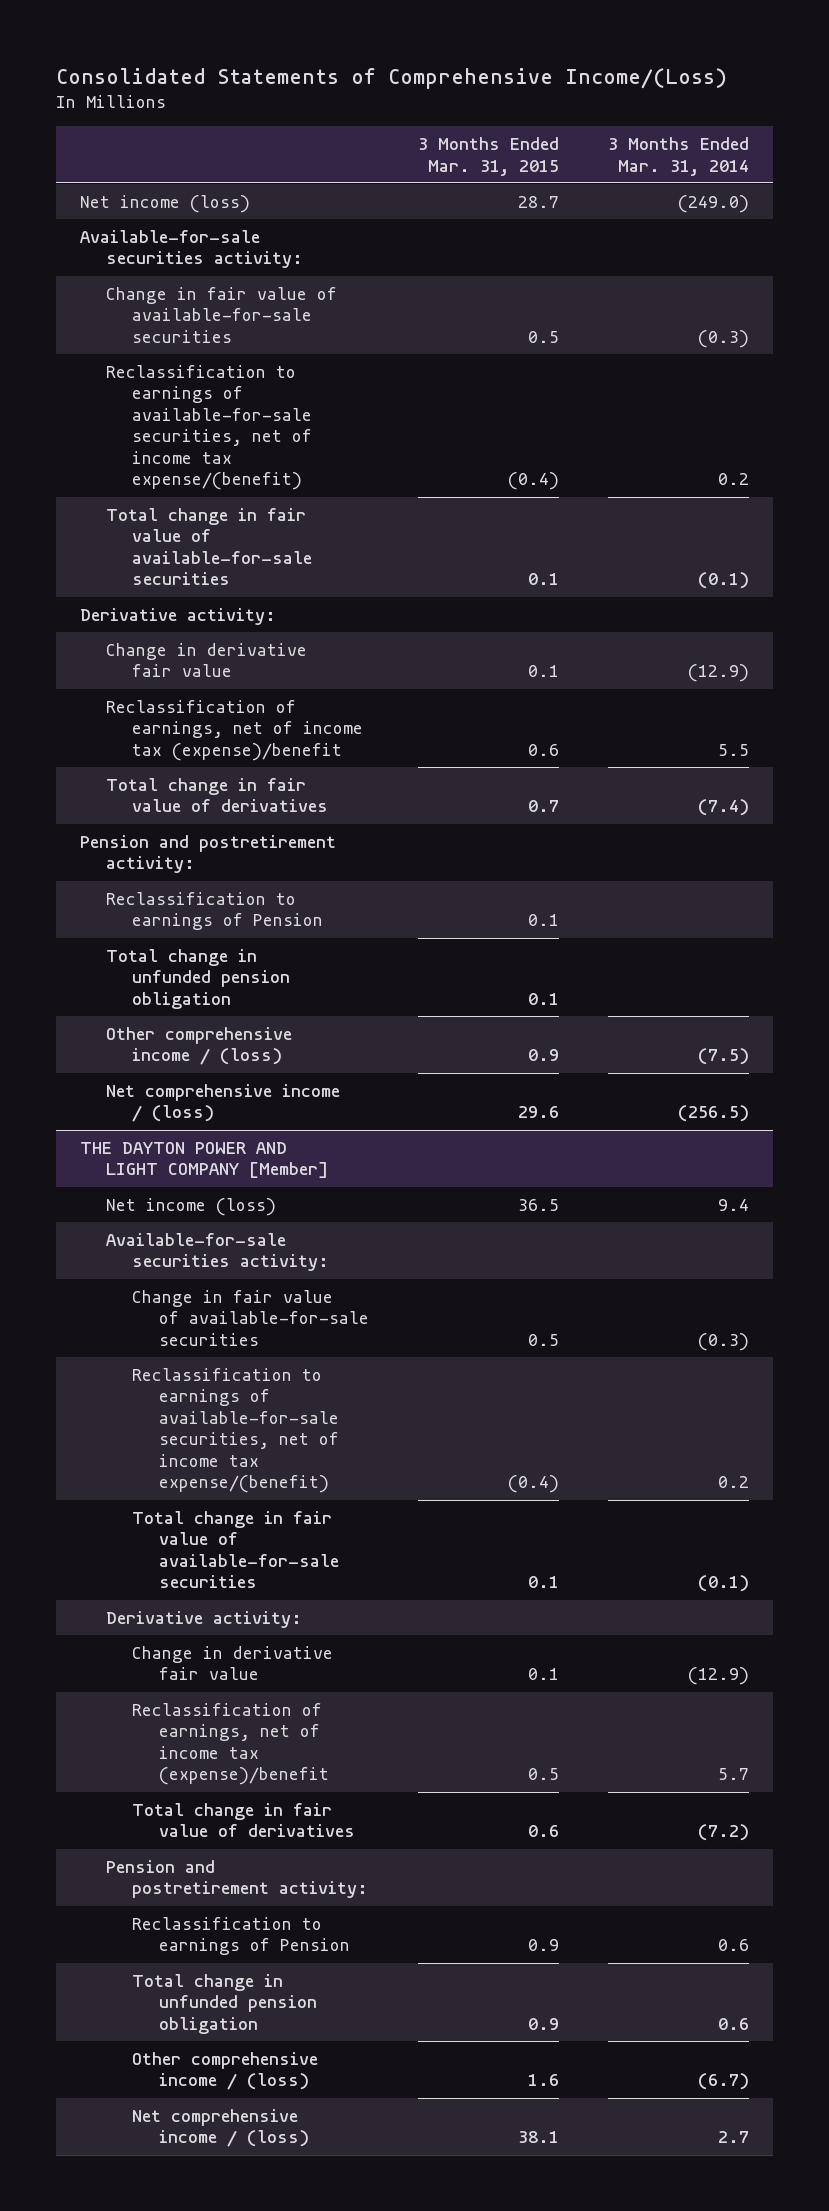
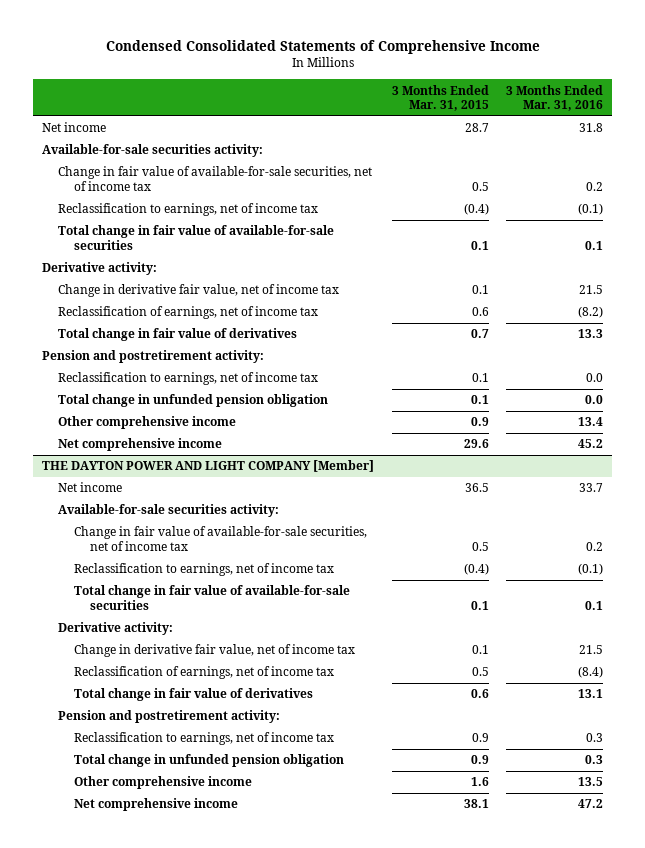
[55,67,727,89] Consolidated Statements of Comprehensive Income/(Loss) -> [105,40,540,55] Condensed Consolidated Statements of Comprehensive Income
[607,137,749,176] 3 Months Ended Mar. 31, 2014 -> none
none -> [506,84,604,112] 3 Months Ended Mar. 31, 2016
[80,194,251,213] Net income (loss) -> [41,122,106,133] Net income
[106,286,338,343] Change in fair value of available-for-sale securities -> [57,166,372,191] Change in fair value of available-for-sale securities, net of income tax
[106,364,313,491] Reclassification to earnings of available-for-sale securities, net of income tax expense/(benefit) -> [57,203,318,217] Reclassification to earnings, net of income tax
[106,642,308,678] Change in derivative fair value -> [57,284,339,298] Change in derivative fair value, net of income tax
[106,699,364,761] Reclassification of earnings, net of income tax (expense)/benefit -> [57,306,318,320] Reclassification of earnings, net of income tax
[106,891,324,931] Reclassification to earnings of Pension -> [57,372,318,386] Reclassification to earnings, net of income tax
[106,1026,293,1066] Other comprehensive income / (loss) -> [57,416,236,430] Other comprehensive income
[106,1083,341,1123] Net comprehensive income / (loss) -> [57,438,222,452] Net comprehensive income
[106,1197,277,1216] Net income (loss) -> [57,482,122,493] Net income
[132,1289,369,1346] Change in fair value of available-for-sale securities -> [74,526,368,551] Change in fair value of available-for-sale securities, net of income tax
[132,1367,339,1494] Reclassification to earnings of available-for-sale securities, net of income tax expense/(benefit) -> [74,563,335,577] Reclassification to earnings, net of income tax
[132,1645,334,1681] Change in derivative fair value -> [74,644,356,658] Change in derivative fair value, net of income tax
[132,1702,329,1786] Reclassification of earnings, net of income tax (expense)/benefit -> [74,666,335,680] Reclassification of earnings, net of income tax
[132,1916,350,1956] Reclassification to earnings of Pension -> [74,732,335,746] Reclassification to earnings, net of income tax
[132,2051,319,2091] Other comprehensive income / (loss) -> [74,776,253,790] Other comprehensive income
[132,2108,309,2148] Net comprehensive income / (loss) -> [74,798,239,812] Net comprehensive income

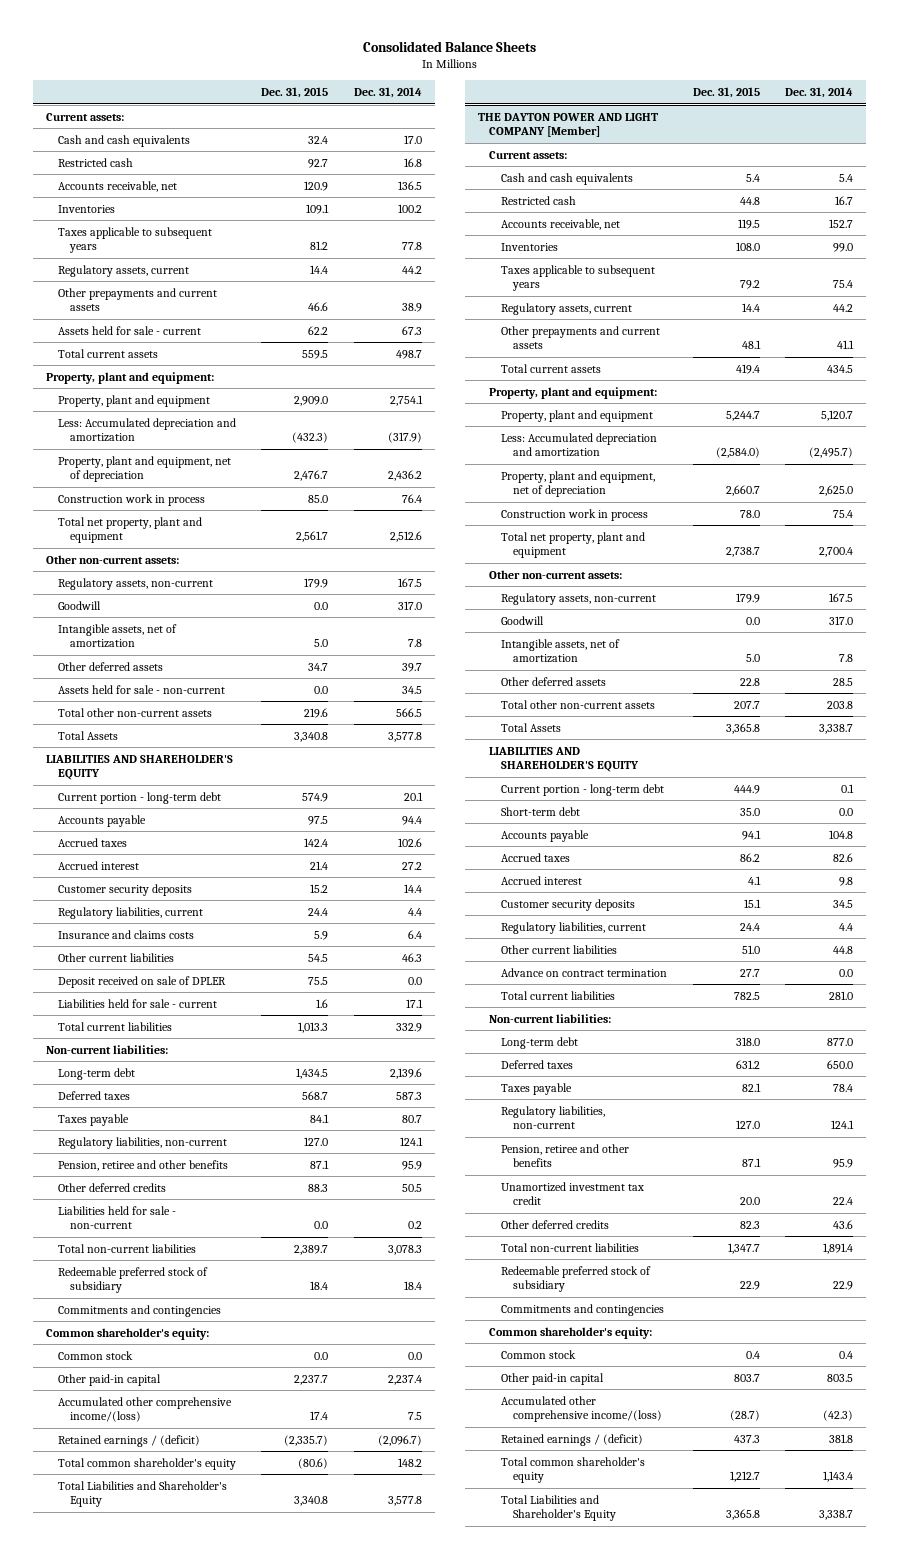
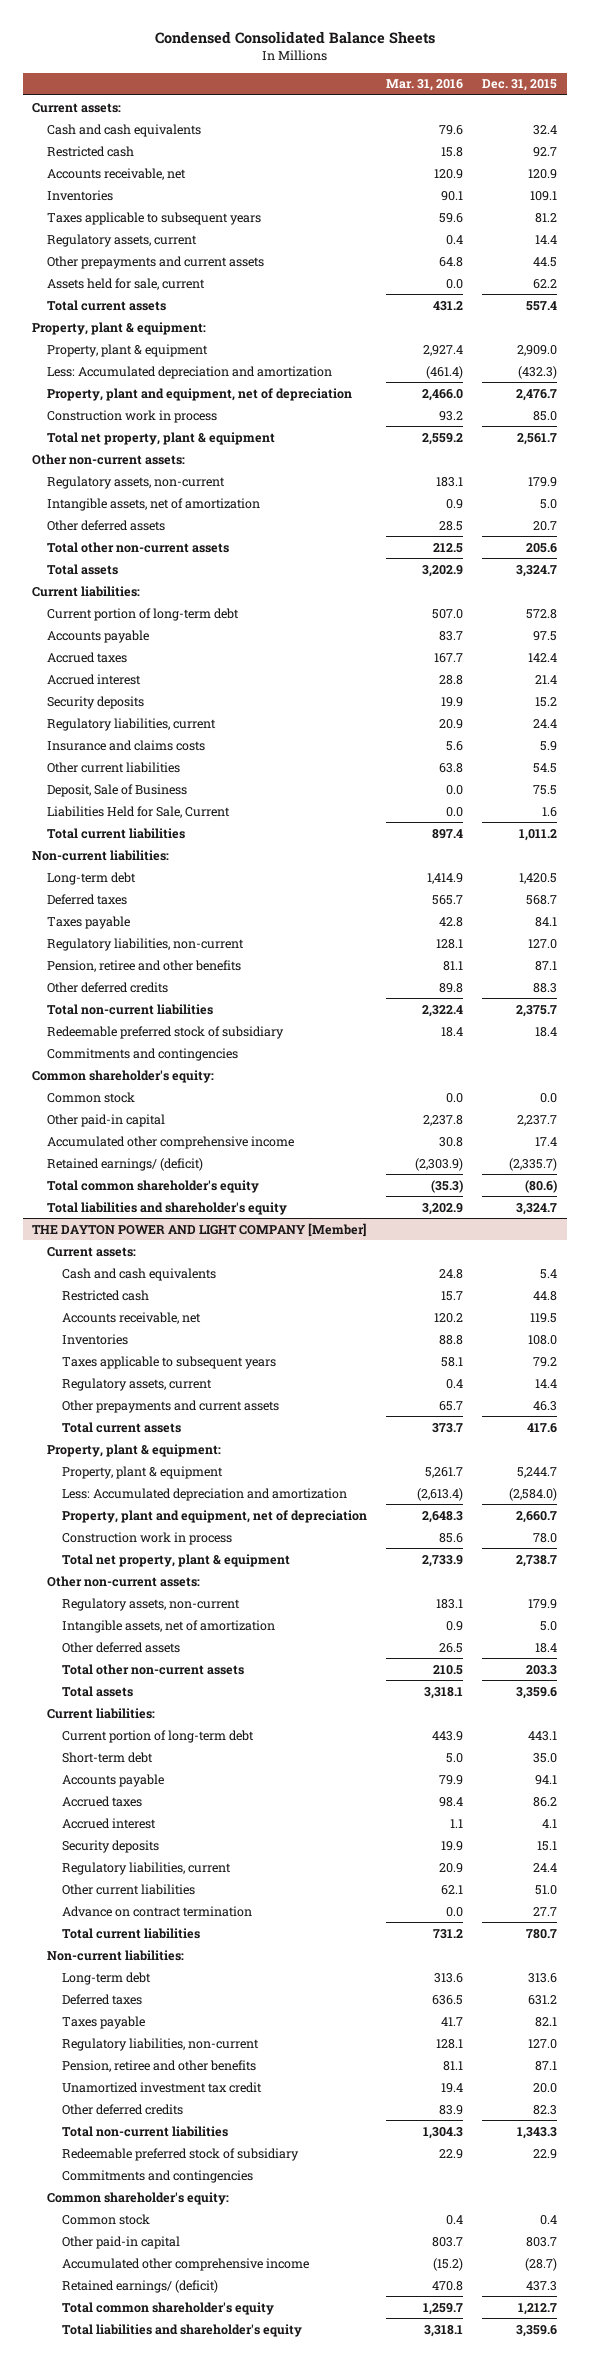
[362,41,536,53] Consolidated Balance Sheets -> [154,30,435,44] Condensed Consolidated Balance Sheets
[353,87,422,99] Dec. 31, 2014 -> none
none -> [386,79,464,92] Mar. 31, 2016
[308,302,329,312] 46.6 -> [533,256,558,267] 44.5
[57,325,201,335] Assets held for sale - current -> [47,277,206,290] Assets held for sale, current
[302,349,329,359] 559.5 -> [526,300,558,311] 557.4
[46,371,215,384] Property, plant and equipment: -> [32,321,207,335] Property, plant & equipment:
[57,394,210,407] Property, plant and equipment -> [47,343,209,357] Property, plant & equipment
[57,516,202,544] Total net property, plant and equipment -> [47,431,276,445] Total net property, plant & equipment
[57,600,101,610] Goodwill -> none
[57,684,225,694] Assets held for sale - non-current -> none
[308,662,329,671] 34.7 -> [533,520,558,531] 20.7
[304,707,329,718] 219.6 -> [526,542,558,553] 205.6
[57,730,118,740] Total Assets -> [47,563,119,575] Total assets
[294,731,329,742] 3,340.8 -> [516,564,558,577] 3,324.7
[46,754,234,781] LIABILITIES AND SHAREHOLDER'S EQUITY -> [32,585,141,597] Current liabilities:
[57,791,221,804] Current portion - long-term debt -> [47,607,240,621] Current portion of long-term debt
[302,792,329,802] 574.9 -> [526,608,558,619] 572.8
[57,883,192,896] Customer security deposits -> [47,695,145,709] Security deposits
[57,975,226,988] Deposit received on sale of DPLER -> [47,783,188,797] Deposit, Sale of Business
[57,998,217,1008] Liabilities held for sale - current -> [47,805,231,818] Liabilities Held for Sale, Current
[298,1021,329,1033] 1,013.3 -> [519,828,558,841] 1,011.2
[296,1067,329,1079] 1,434.5 -> [519,872,558,884] 1,420.5
[57,1205,176,1230] Liabilities held for sale - non-current -> none
[294,1244,329,1255] 2,389.7 -> [516,1004,558,1017] 2,375.7
[57,1396,232,1423] Accumulated other comprehensive income/(loss) -> [47,1135,295,1149] Accumulated other comprehensive income
[57,1434,200,1447] Retained earnings / (deficit) -> [47,1157,204,1171] Retained earnings/ (deficit)
[57,1480,227,1508] Total Liabilities and Shareholder's Equity -> [47,1201,288,1215] Total liabilities and shareholder's equity
[294,1496,329,1507] 3,340.8 -> [516,1202,558,1215] 3,324.7
[741,340,761,350] 48.1 -> [533,1400,558,1411] 46.3
[735,363,760,374] 419.4 -> [527,1422,558,1433] 417.6
[489,386,658,399] Property, plant and equipment: -> [47,1443,222,1457] Property, plant & equipment:
[501,409,654,422] Property, plant and equipment -> [62,1465,224,1479] Property, plant & equipment
[501,531,646,559] Total net property, plant and equipment -> [62,1553,291,1567] Total net property, plant & equipment
[501,615,545,625] Goodwill -> none
[739,677,760,686] 22.8 -> [535,1642,558,1653] 18.4
[733,700,760,709] 207.7 -> [526,1664,558,1675] 203.3
[501,722,562,732] Total Assets -> [62,1685,134,1697] Total assets
[725,722,760,734] 3,365.8 -> [516,1686,558,1699] 3,359.6
[489,746,640,773] LIABILITIES AND SHAREHOLDER'S EQUITY -> [47,1707,156,1719] Current liabilities:
[501,783,665,796] Current portion - long-term debt -> [62,1729,255,1743] Current portion of long-term debt
[733,784,760,794] 444.9 -> [528,1730,558,1741] 443.1
[501,898,636,911] Customer security deposits -> [62,1839,160,1853] Security deposits
[733,991,760,1000] 782.5 -> [526,1928,558,1939] 780.7
[735,1036,760,1046] 318.0 -> [528,1972,558,1983] 313.6
[727,1242,760,1254] 1,347.7 -> [517,2126,558,2139] 1,343.3
[501,1395,662,1423] Accumulated other comprehensive income/(loss) -> [62,2257,310,2271] Accumulated other comprehensive income
[501,1433,644,1446] Retained earnings / (deficit) -> [62,2279,219,2293] Retained earnings/ (deficit)
[501,1494,616,1522] Total Liabilities and Shareholder's Equity -> [62,2323,303,2337] Total liabilities and shareholder's equity
[725,1509,760,1521] 3,365.8 -> [516,2324,558,2337] 3,359.6

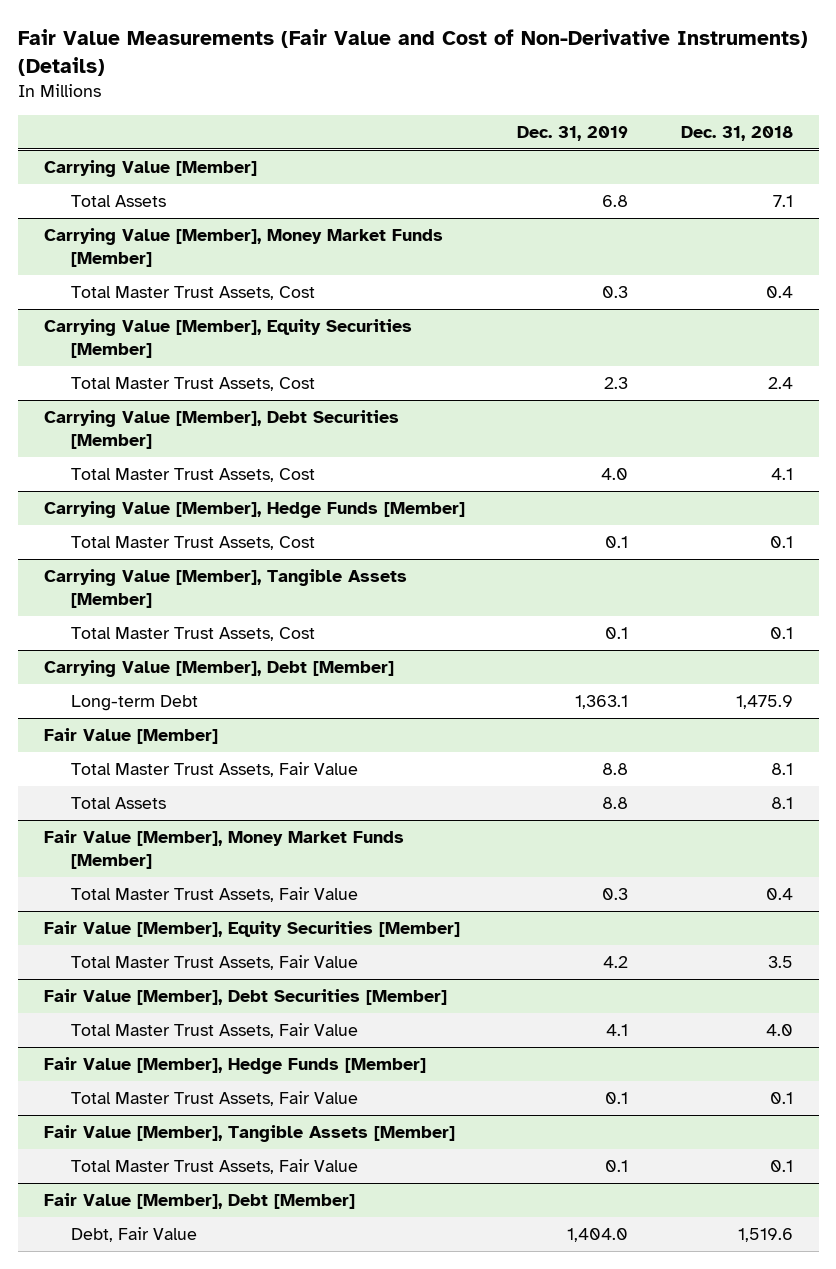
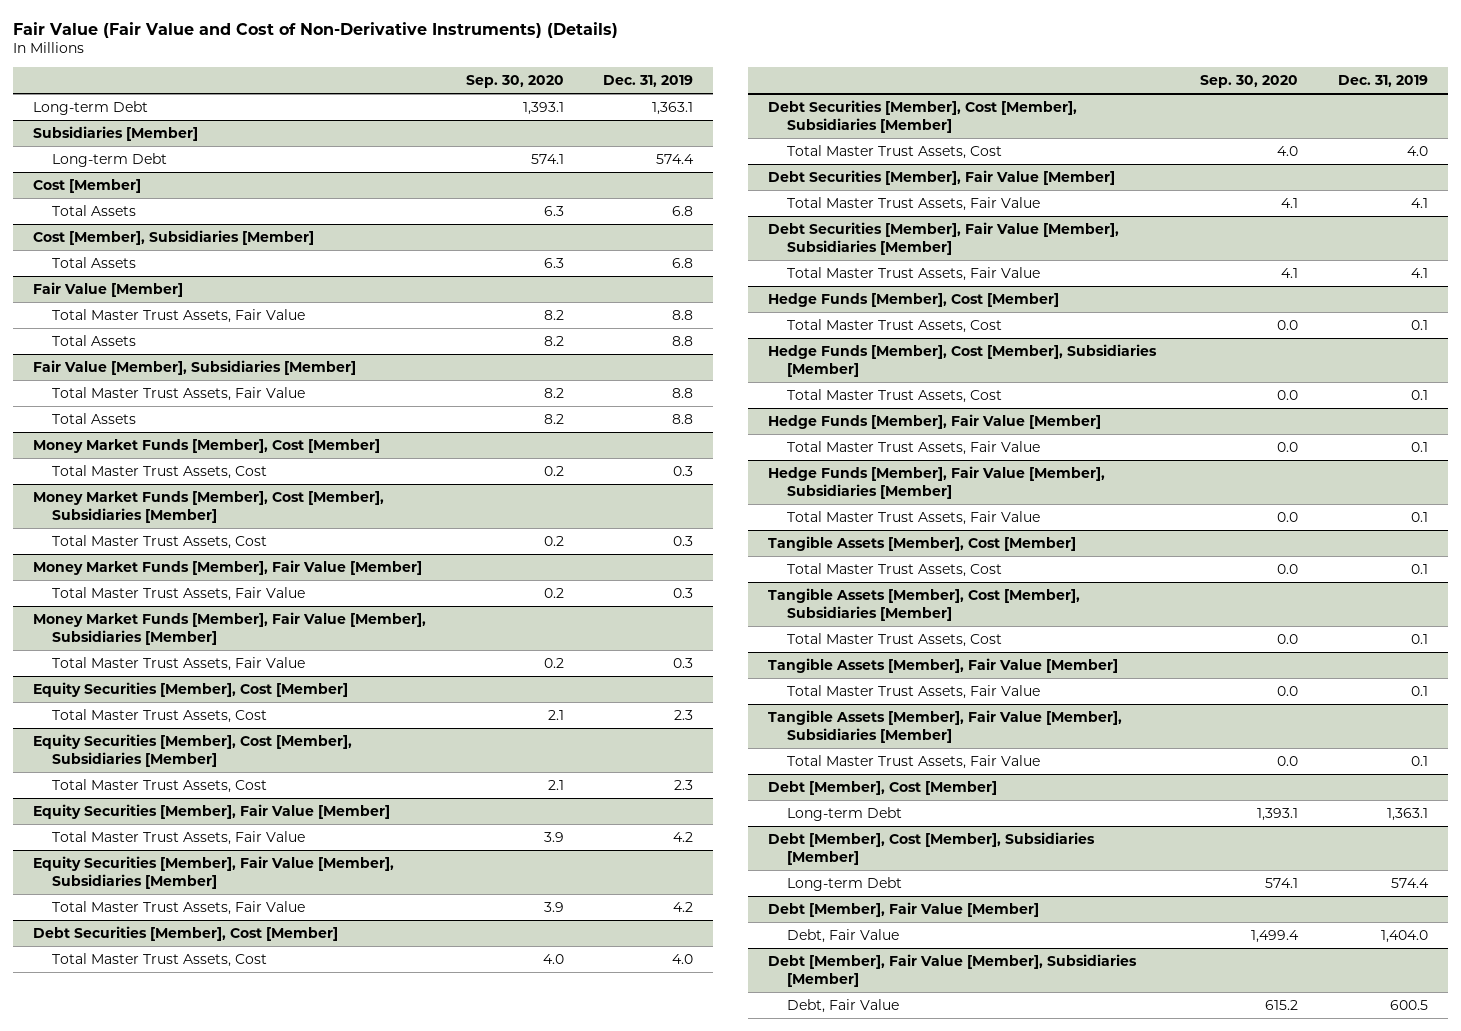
[17,29,808,76] Fair Value Measurements (Fair Value and Cost of Non-Derivative Instruments) (Details) -> [13,21,619,38] Fair Value (Fair Value and Cost of Non-Derivative Instruments) (Details)
[680,125,793,141] Dec. 31, 2018 -> none
none -> [465,75,564,89] Sep. 30, 2020
[43,160,257,178] Carrying Value [Member] -> none
[71,195,167,208] Total Assets -> none
[43,228,443,267] Carrying Value [Member], Money Market Funds [Member] -> none
[71,286,316,301] Total Master Trust Assets, Cost -> none
[43,319,412,358] Carrying Value [Member], Equity Securities [Member] -> none
[71,377,316,392] Total Master Trust Assets, Cost -> none
[43,410,399,449] Carrying Value [Member], Debt Securities [Member] -> none
[71,468,316,483] Total Master Trust Assets, Cost -> none
[43,501,465,519] Carrying Value [Member], Hedge Funds [Member] -> none
[71,536,316,551] Total Master Trust Assets, Cost -> none
[43,569,407,608] Carrying Value [Member], Tangible Assets [Member] -> none
[71,627,316,642] Total Master Trust Assets, Cost -> none
[43,660,394,678] Carrying Value [Member], Debt [Member] -> none
none -> [32,125,198,141] Subsidiaries [Member]
none -> [52,152,168,167] Long-term Debt
none -> [32,178,141,193] Cost [Member]
none -> [52,204,137,216] Total Assets
none -> [32,229,314,245] Cost [Member], Subsidiaries [Member]
none -> [52,256,137,268] Total Assets
none -> [32,359,356,375] Fair Value [Member], Subsidiaries [Member]
none -> [52,386,306,401] Total Master Trust Assets, Fair Value
none -> [52,412,137,424] Total Assets
none -> [32,438,380,453] Money Market Funds [Member], Cost [Member]
none -> [52,464,268,479] Total Master Trust Assets, Cost
none -> [32,490,384,523] Money Market Funds [Member], Cost [Member], Subsidiaries [Member]
none -> [52,534,268,549] Total Master Trust Assets, Cost
[43,830,404,869] Fair Value [Member], Money Market Funds [Member] -> [32,559,422,575] Money Market Funds [Member], Fair Value [Member]
none -> [32,611,426,645] Money Market Funds [Member], Fair Value [Member], Subsidiaries [Member]
none -> [52,656,306,671] Total Master Trust Assets, Fair Value
none -> [32,681,348,697] Equity Securities [Member], Cost [Member]
none -> [52,708,268,723] Total Master Trust Assets, Cost
none -> [32,733,352,767] Equity Securities [Member], Cost [Member], Subsidiaries [Member]
none -> [52,778,268,793] Total Master Trust Assets, Cost
[43,921,460,938] Fair Value [Member], Equity Securities [Member] -> [32,803,390,819] Equity Securities [Member], Fair Value [Member]
none -> [32,855,394,889] Equity Securities [Member], Fair Value [Member], Subsidiaries [Member]
none -> [52,900,306,915] Total Master Trust Assets, Fair Value
none -> [32,925,338,941] Debt Securities [Member], Cost [Member]
none -> [52,952,268,967] Total Master Trust Assets, Cost
none -> [767,99,1077,133] Debt Securities [Member], Cost [Member], Subsidiaries [Member]
none -> [787,144,1003,159] Total Master Trust Assets, Cost
[43,989,447,1006] Fair Value [Member], Debt Securities [Member] -> [767,169,1115,185] Debt Securities [Member], Fair Value [Member]
none -> [767,221,1119,255] Debt Securities [Member], Fair Value [Member], Subsidiaries [Member]
none -> [787,266,1041,281] Total Master Trust Assets, Fair Value
none -> [767,292,1059,307] Hedge Funds [Member], Cost [Member]
none -> [787,318,1003,333] Total Master Trust Assets, Cost
none -> [767,343,1157,377] Hedge Funds [Member], Cost [Member], Subsidiaries [Member]
none -> [787,388,1003,403] Total Master Trust Assets, Cost
[43,1057,426,1075] Fair Value [Member], Hedge Funds [Member] -> [767,413,1101,429] Hedge Funds [Member], Fair Value [Member]
[43,1125,455,1143] Fair Value [Member], Tangible Assets [Member] -> none
none -> [767,465,1105,499] Hedge Funds [Member], Fair Value [Member], Subsidiaries [Member]
none -> [767,535,1076,551] Tangible Assets [Member], Cost [Member]
none -> [787,562,1003,577] Total Master Trust Assets, Cost
none -> [767,587,1080,621] Tangible Assets [Member], Cost [Member], Subsidiaries [Member]
none -> [787,632,1003,647] Total Master Trust Assets, Cost
none -> [767,657,1118,673] Tangible Assets [Member], Fair Value [Member]
none -> [787,684,1041,699] Total Master Trust Assets, Fair Value
none -> [767,709,1122,743] Tangible Assets [Member], Fair Value [Member], Subsidiaries [Member]
none -> [787,754,1041,769] Total Master Trust Assets, Fair Value
none -> [767,780,997,795] Debt [Member], Cost [Member]
none -> [787,806,903,821] Long-term Debt
none -> [767,831,1095,865] Debt [Member], Cost [Member], Subsidiaries [Member]
none -> [787,876,903,891] Long-term Debt
[43,1193,355,1210] Fair Value [Member], Debt [Member] -> [767,901,1039,917] Debt [Member], Fair Value [Member]
none -> [767,953,1137,987] Debt [Member], Fair Value [Member], Subsidiaries [Member]
none -> [787,998,900,1013] Debt, Fair Value

